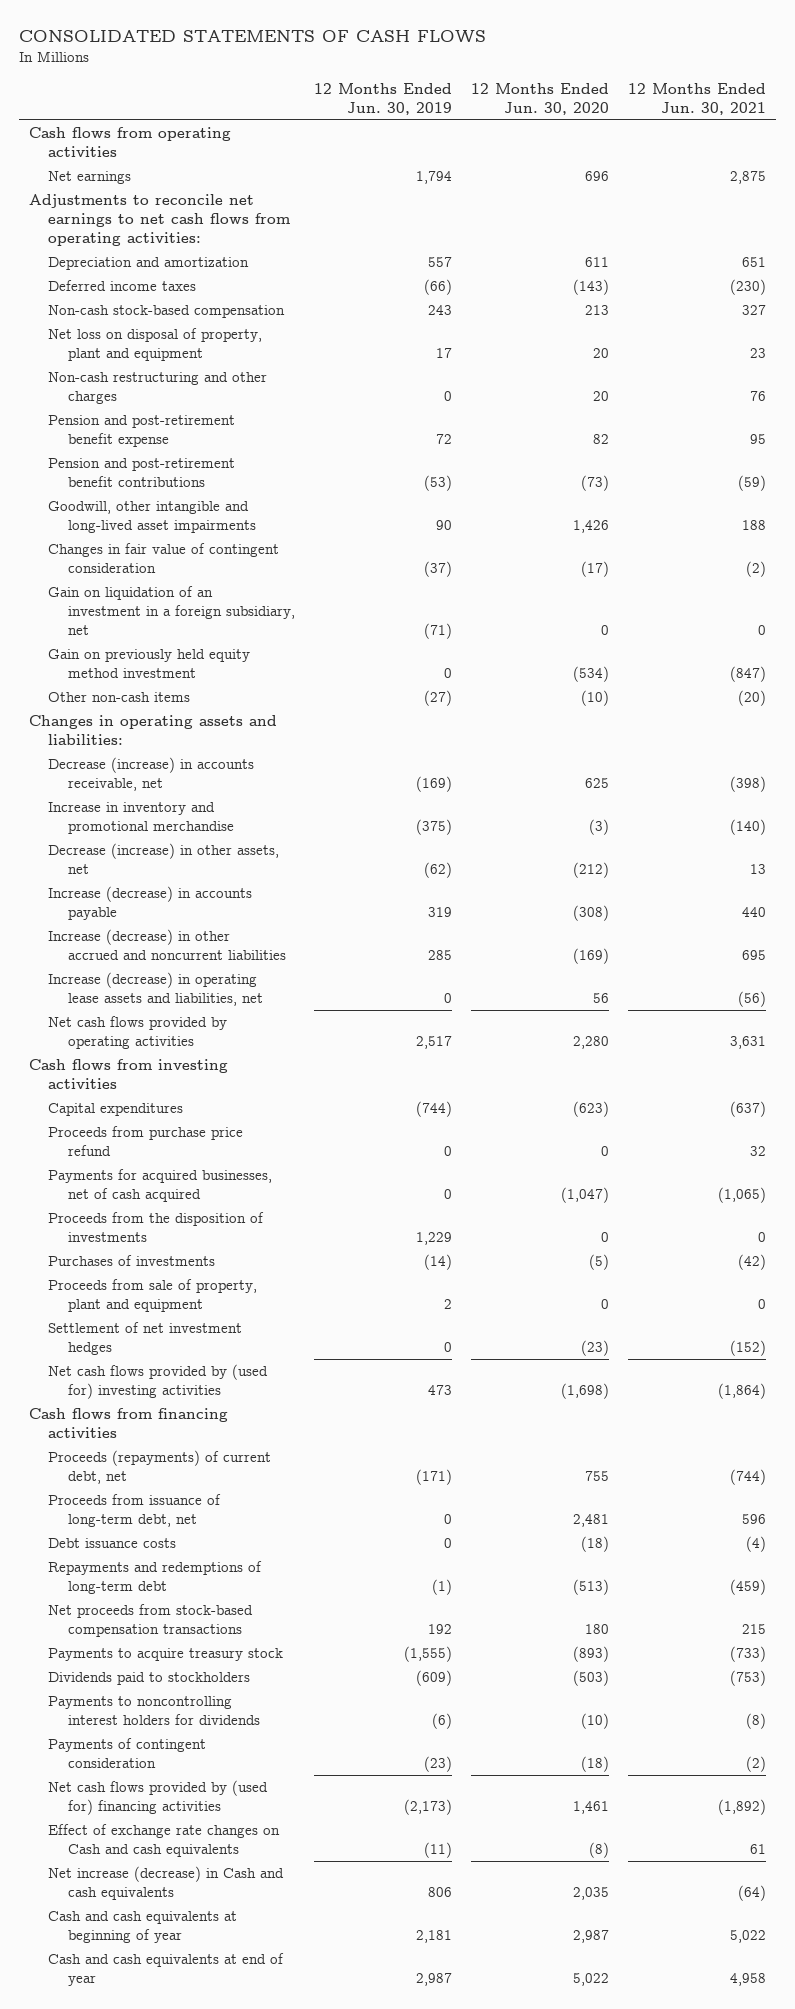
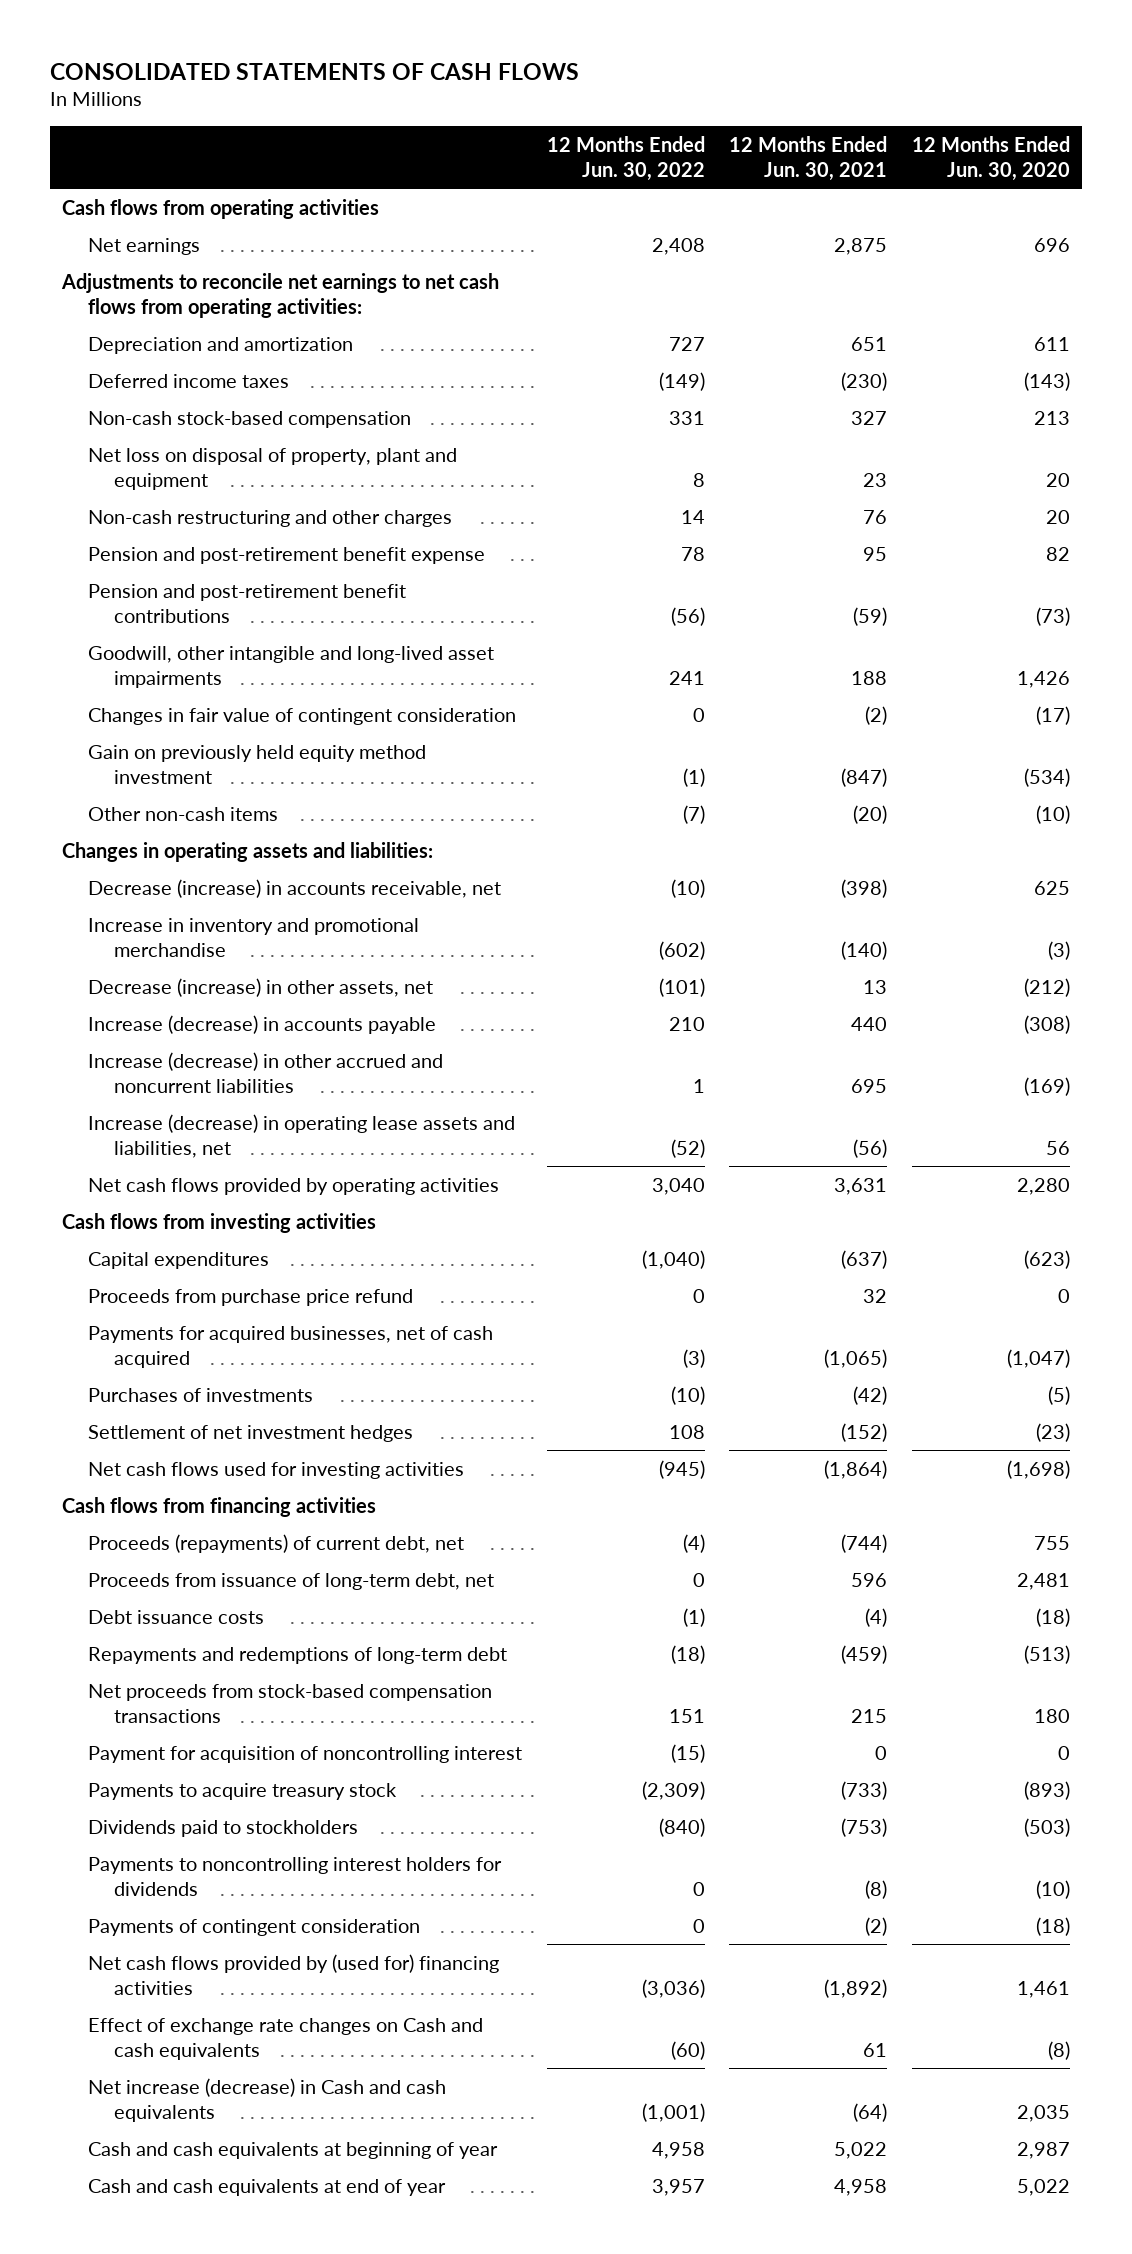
[313,83,452,115] 12 Months Ended Jun. 30, 2019 -> none
none -> [546,135,705,181] 12 Months Ended Jun. 30, 2022
[48,586,295,635] Gain on liquidation of an investment in a foreign subsidiary, net -> none
[48,1212,265,1243] Proceeds from the disposition of investments -> none
[48,1279,258,1313] Proceeds from sale of property, plant and equipment -> none
[48,1364,269,1400] Net cash flows provided by (used for) investing activities -> [88,1461,465,1479] Net cash flows used for investing activities
none -> [88,1745,523,1763] Payment for acquisition of noncontrolling interest

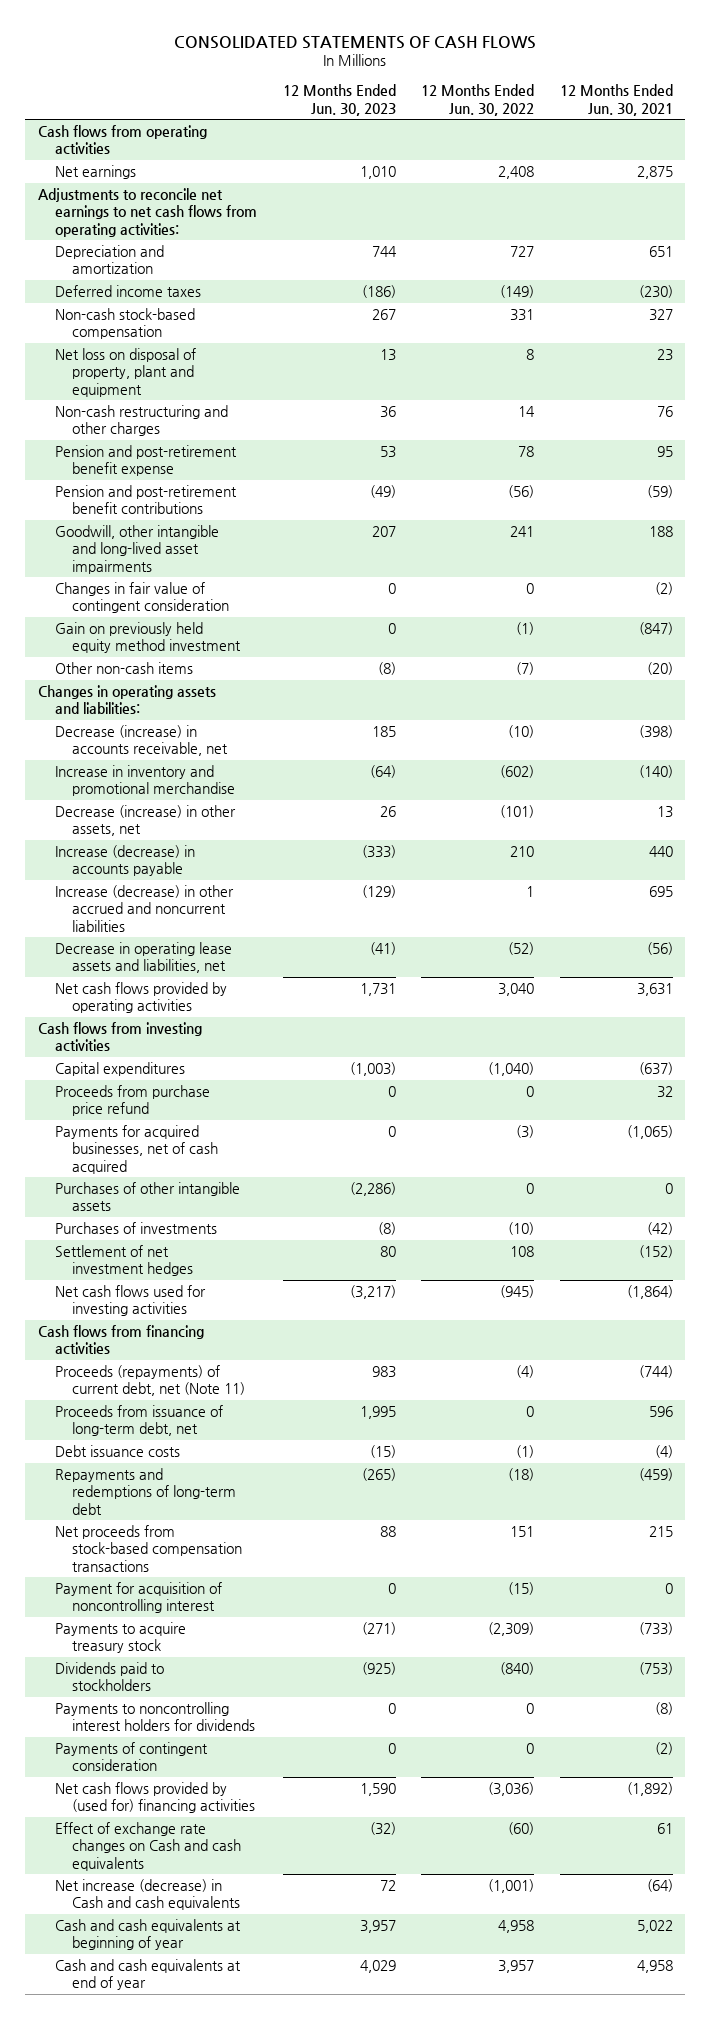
[912,135,1071,181] 12 Months Ended Jun. 30, 2020 -> none
none -> [282,84,396,116] 12 Months Ended Jun. 30, 2023
[88,1113,516,1158] Increase (decrease) in operating lease assets and liabilities, net -> [55,942,233,974] Decrease in operating lease assets and liabilities, net
none -> [55,1182,241,1212] Purchases of other intangible assets
[88,1533,465,1553] Proceeds (repayments) of current debt, net -> [55,1365,245,1397] Proceeds (repayments) of current debt, net (Note 11)

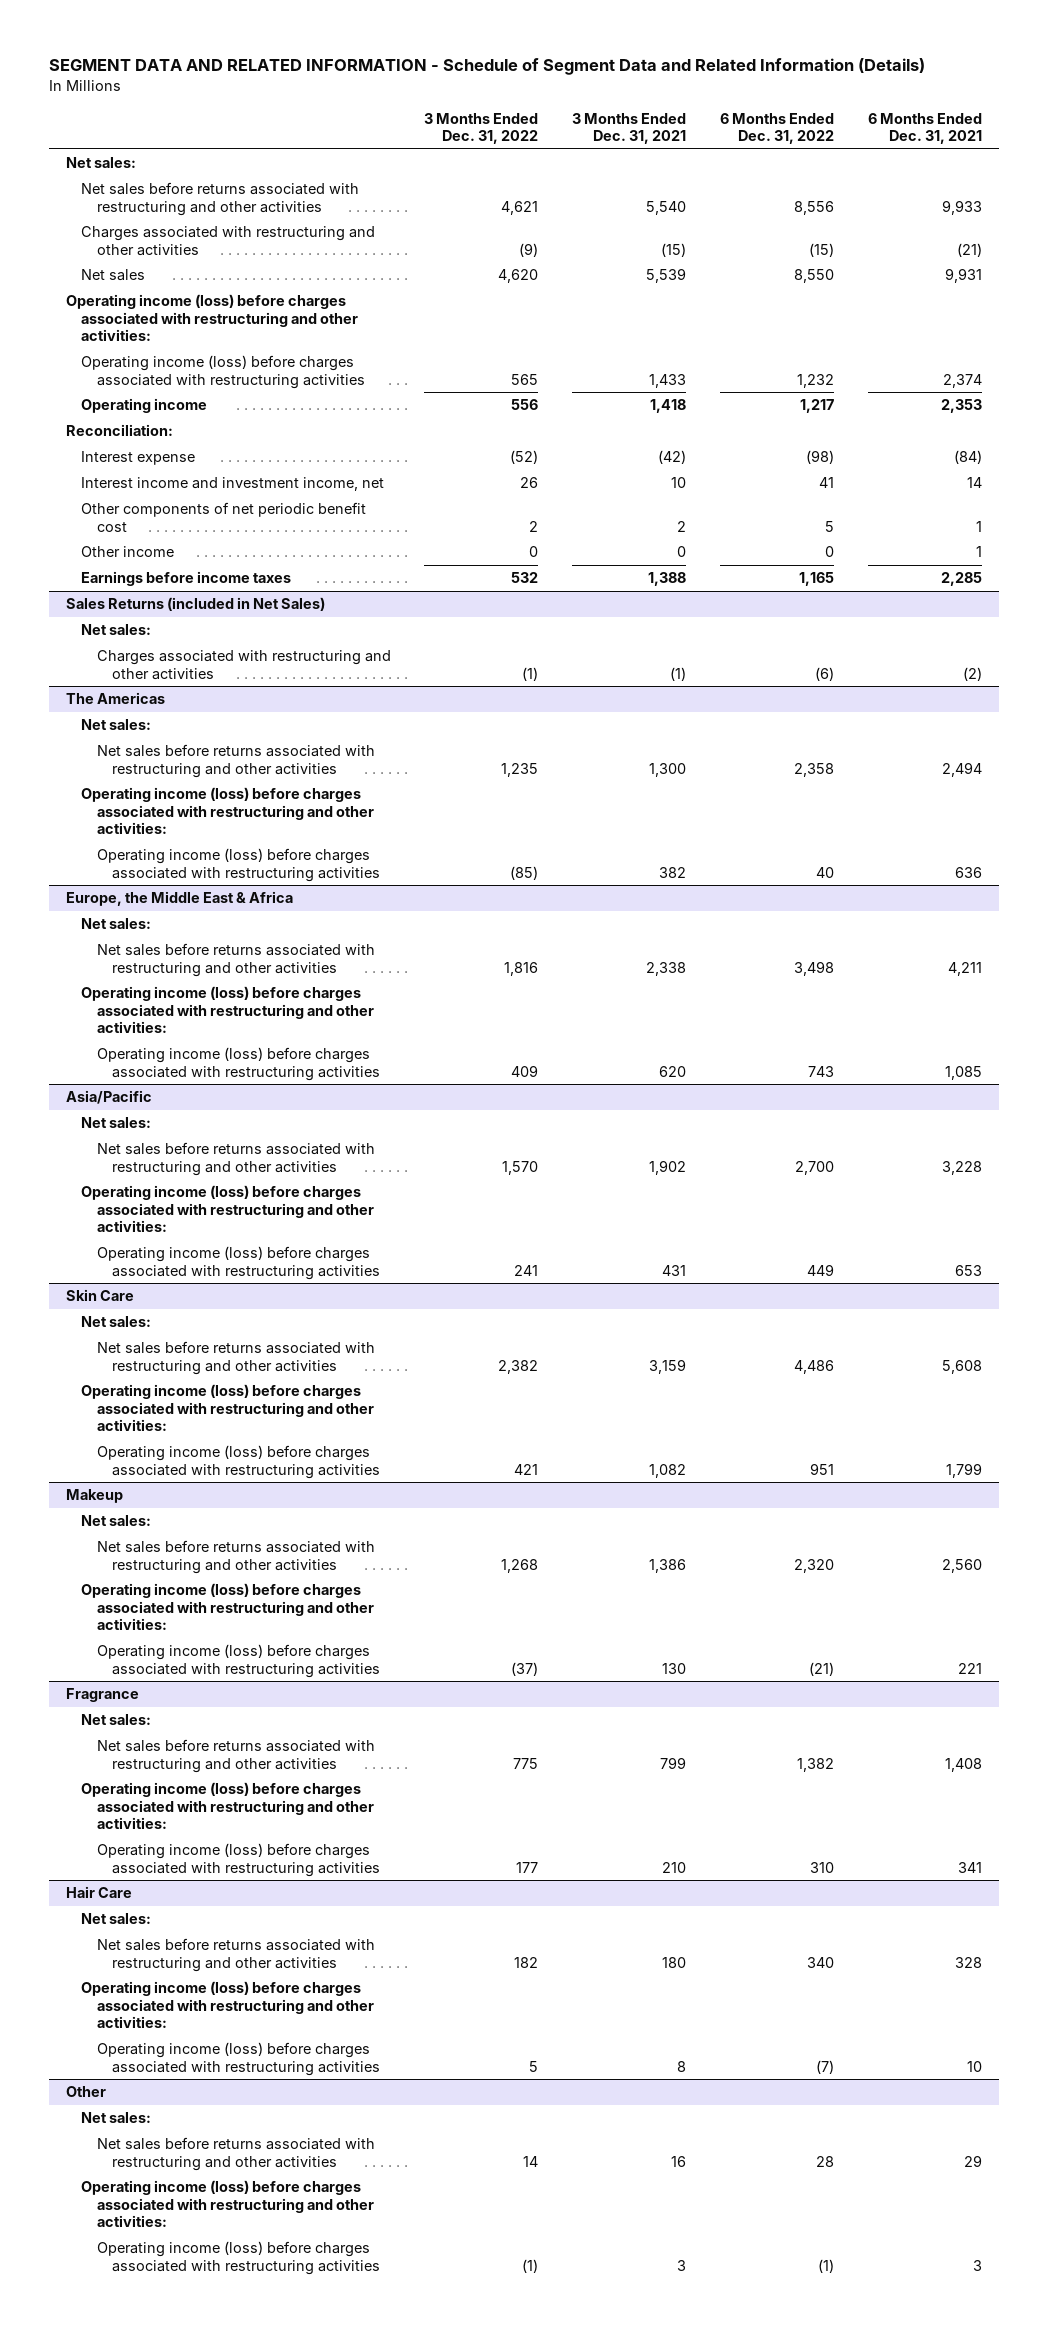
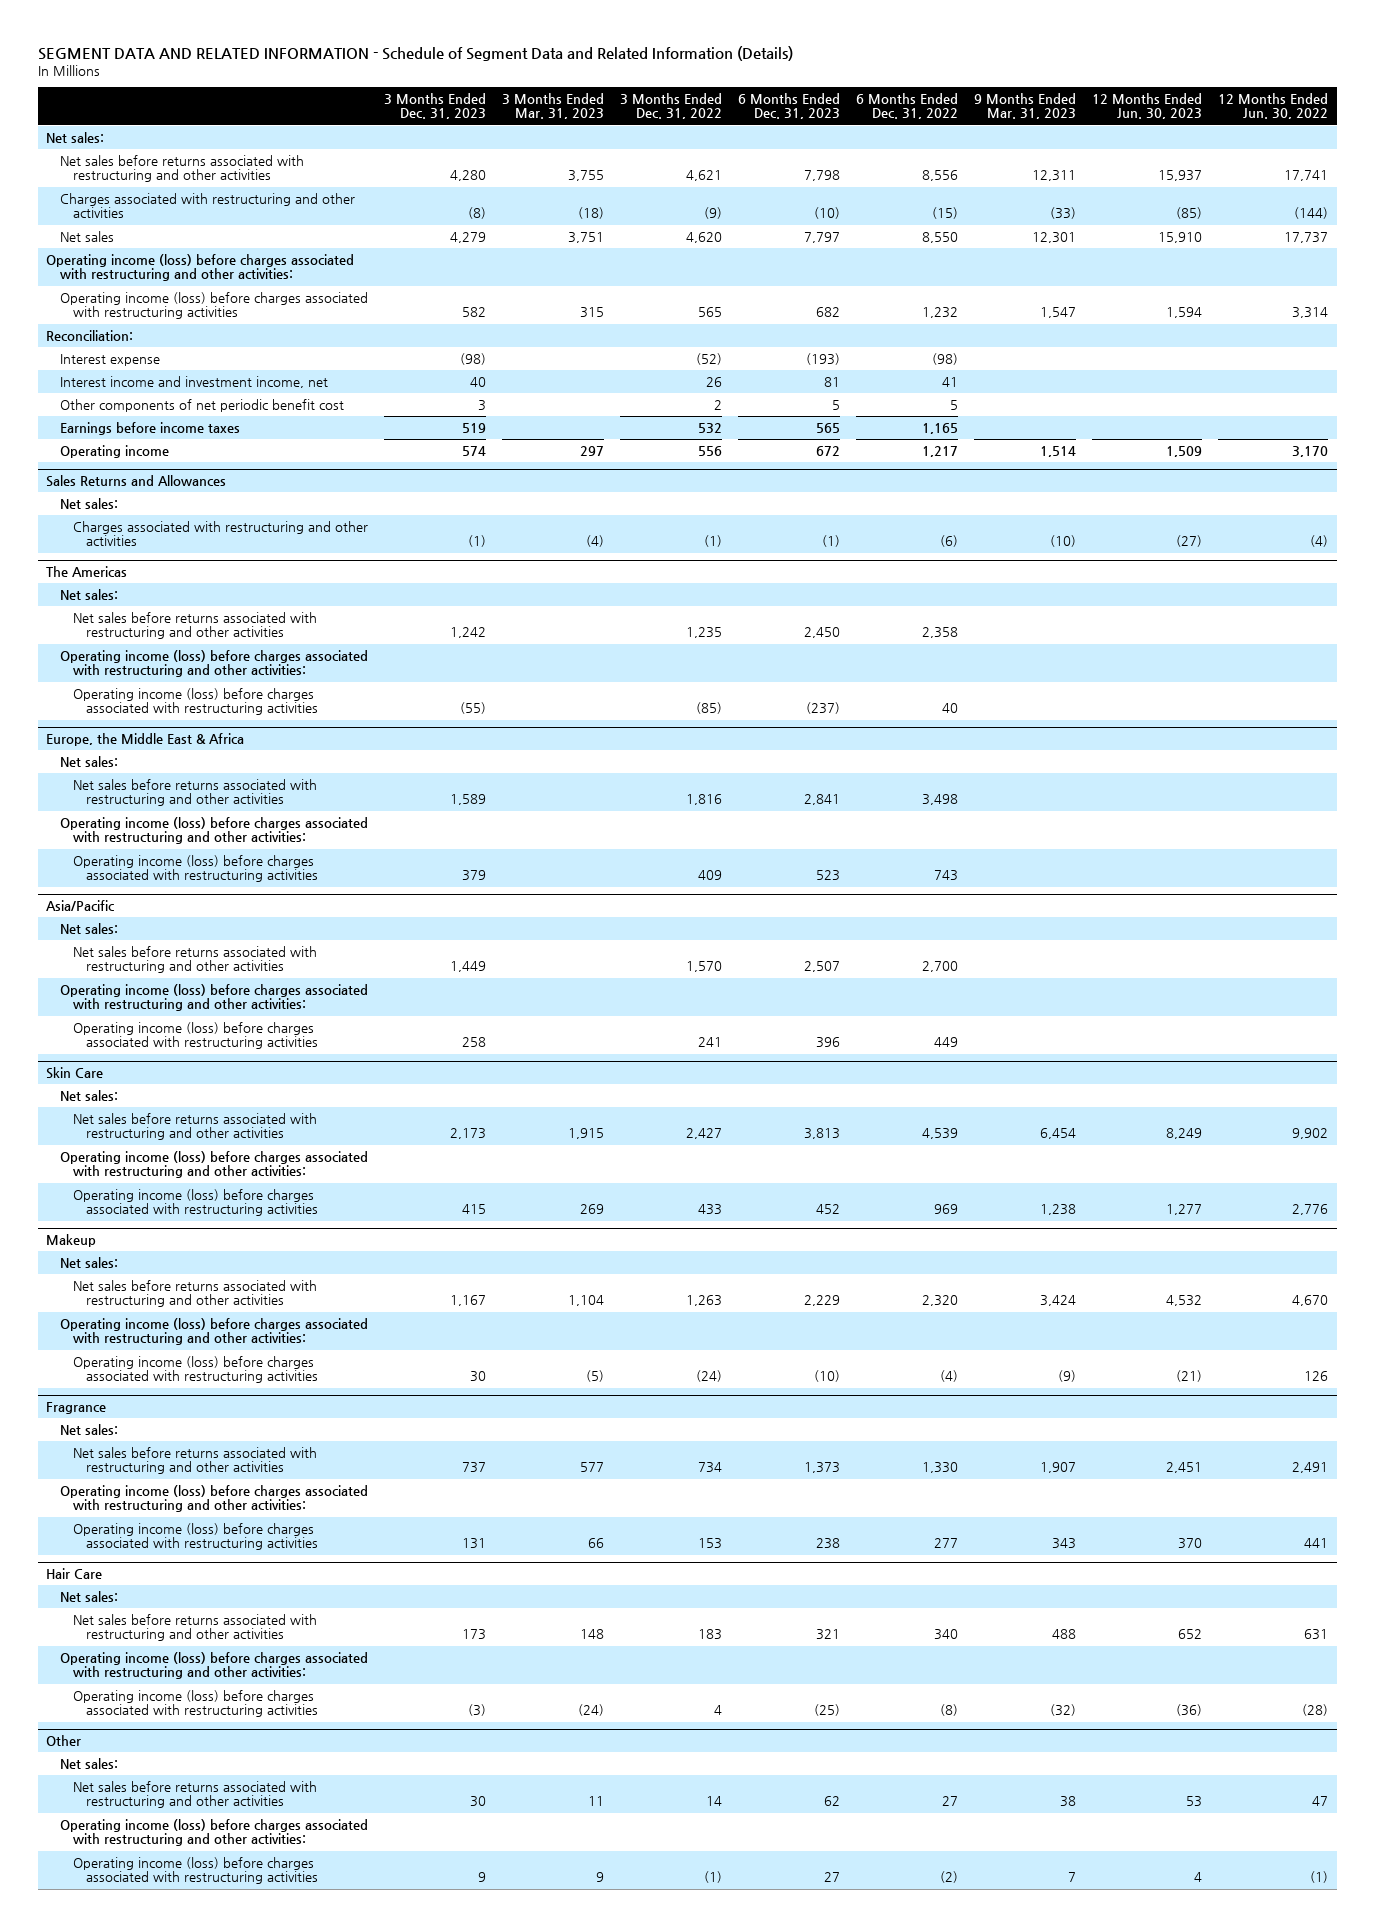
[572,112,687,145] 3 Months Ended Dec. 31, 2021 -> none
[867,112,982,145] 6 Months Ended Dec. 31, 2021 -> none
none -> [383,92,486,120] 3 Months Ended Dec. 31, 2023
none -> [501,92,604,120] 3 Months Ended Mar. 31, 2023
none -> [738,92,841,120] 6 Months Ended Dec. 31, 2023
none -> [974,92,1077,120] 9 Months Ended Mar. 31, 2023
none -> [1092,92,1203,120] 12 Months Ended Jun. 30, 2023
none -> [1218,92,1329,120] 12 Months Ended Jun. 30, 2022
[81,546,175,558] Other income -> none
[81,398,208,414] Operating income -> [59,444,169,458] Operating income
[65,597,325,612] Sales Returns (included in Net Sales) -> [46,475,227,488] Sales Returns and Allowances
[498,1359,539,1374] 2,382 -> [685,1128,722,1140] 2,427
[794,1359,835,1374] 4,486 -> [922,1128,959,1140] 4,539
[514,1463,539,1475] 421 -> [697,1204,722,1216] 433
[810,1462,835,1475] 951 -> [934,1204,959,1215] 969
[501,1558,539,1573] 1,268 -> [685,1295,722,1307] 1,263
[511,1661,539,1676] (37) -> [695,1370,722,1383] (24)
[809,1661,835,1676] (21) -> [940,1370,959,1383] (4)
[513,1757,539,1769] 775 -> [697,1462,722,1474] 734
[797,1757,835,1772] 1,382 -> [922,1462,959,1474] 1,330
[516,1861,539,1873] 177 -> [697,1538,722,1550] 153
[810,1861,835,1873] 310 -> [934,1538,959,1549] 277
[514,1956,539,1968] 182 -> [697,1629,722,1641] 183
[529,2060,539,2072] 5 -> [713,1705,722,1716] 4
[816,2059,835,2074] (7) -> [940,1704,959,1717] (8)
[816,2155,835,2167] 28 -> [942,1796,959,1807] 27
[818,2258,835,2273] (1) -> [940,1871,959,1884] (2)

